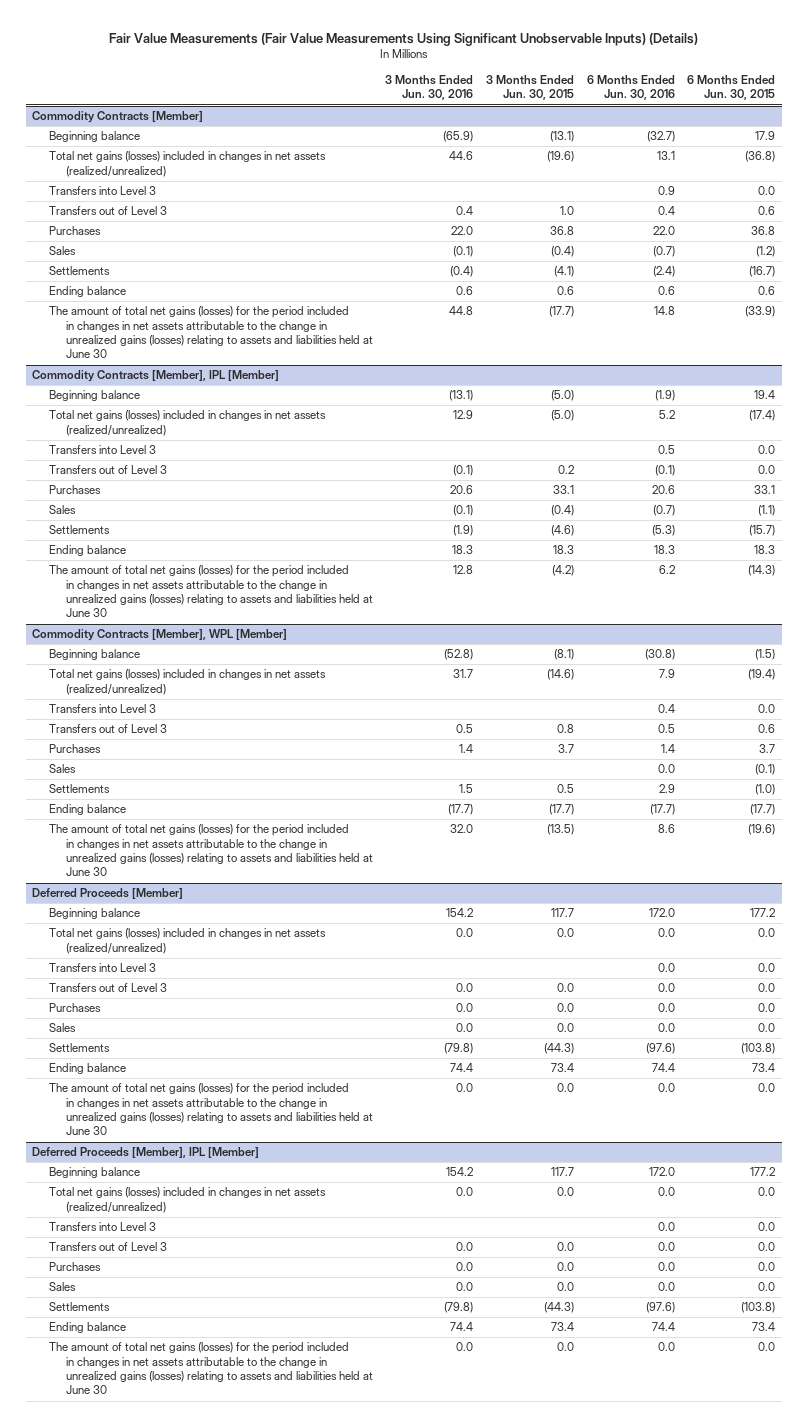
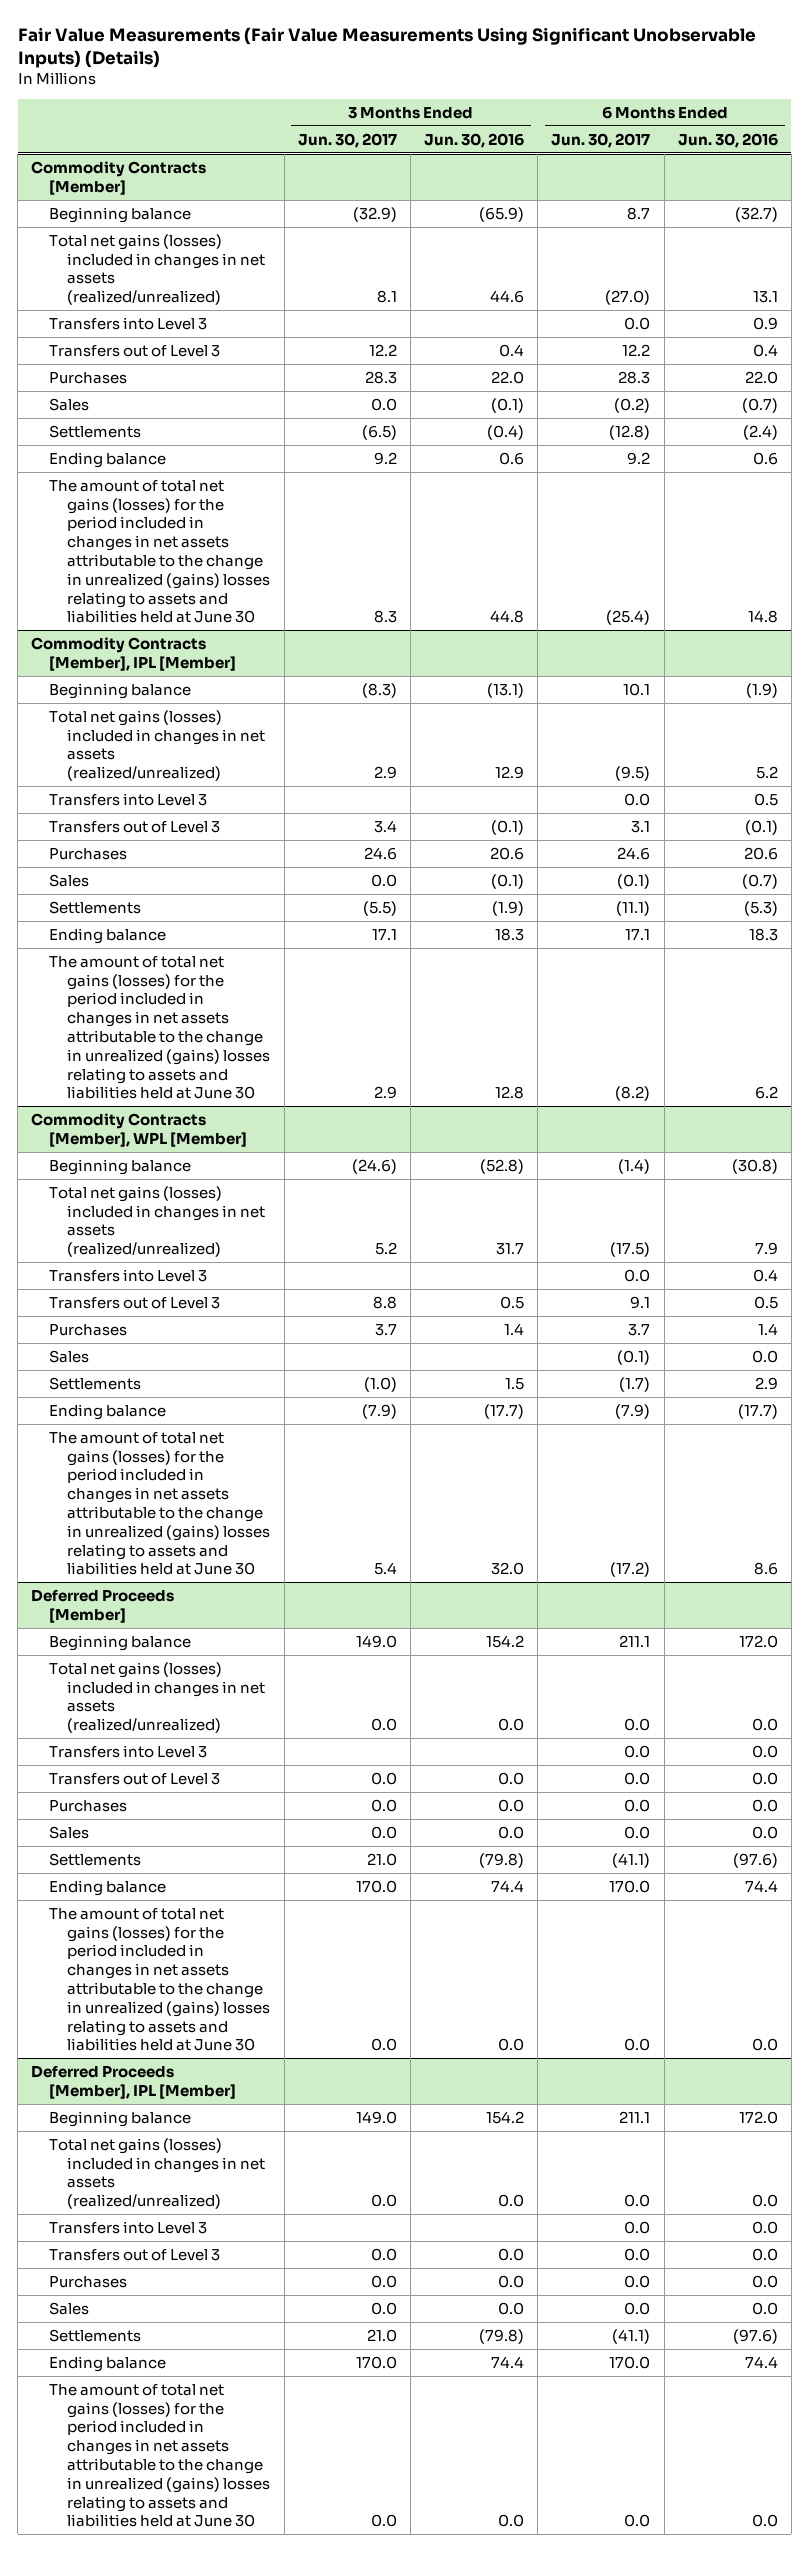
[485,75,574,101] 3 Months Ended Jun. 30, 2015 -> none
[687,75,776,101] 6 Months Ended Jun. 30, 2015 -> none
none -> [297,132,397,148] Jun. 30, 2017
none -> [551,132,651,148] Jun. 30, 2017
[48,306,373,359] The amount of total net gains (losses) for the period included in changes in net assets attributable to the change in unrealized gains (losses) relating to assets and liabilities held at June 30 -> [49,479,271,624] The amount of total net gains (losses) for the period included in changes in net assets attributable to the change in unrealized (gains) losses relating to assets and liabilities held at June 30
[48,565,373,618] The amount of total net gains (losses) for the period included in changes in net assets attributable to the change in unrealized gains (losses) relating to assets and liabilities held at June 30 -> [49,955,271,1100] The amount of total net gains (losses) for the period included in changes in net assets attributable to the change in unrealized (gains) losses relating to assets and liabilities held at June 30
[48,824,373,877] The amount of total net gains (losses) for the period included in changes in net assets attributable to the change in unrealized gains (losses) relating to assets and liabilities held at June 30 -> [49,1431,271,1576] The amount of total net gains (losses) for the period included in changes in net assets attributable to the change in unrealized (gains) losses relating to assets and liabilities held at June 30
[48,1083,373,1136] The amount of total net gains (losses) for the period included in changes in net assets attributable to the change in unrealized gains (losses) relating to assets and liabilities held at June 30 -> [49,1907,271,2052] The amount of total net gains (losses) for the period included in changes in net assets attributable to the change in unrealized (gains) losses relating to assets and liabilities held at June 30
[48,1342,373,1395] The amount of total net gains (losses) for the period included in changes in net assets attributable to the change in unrealized gains (losses) relating to assets and liabilities held at June 30 -> [49,2383,271,2528] The amount of total net gains (losses) for the period included in changes in net assets attributable to the change in unrealized (gains) losses relating to assets and liabilities held at June 30

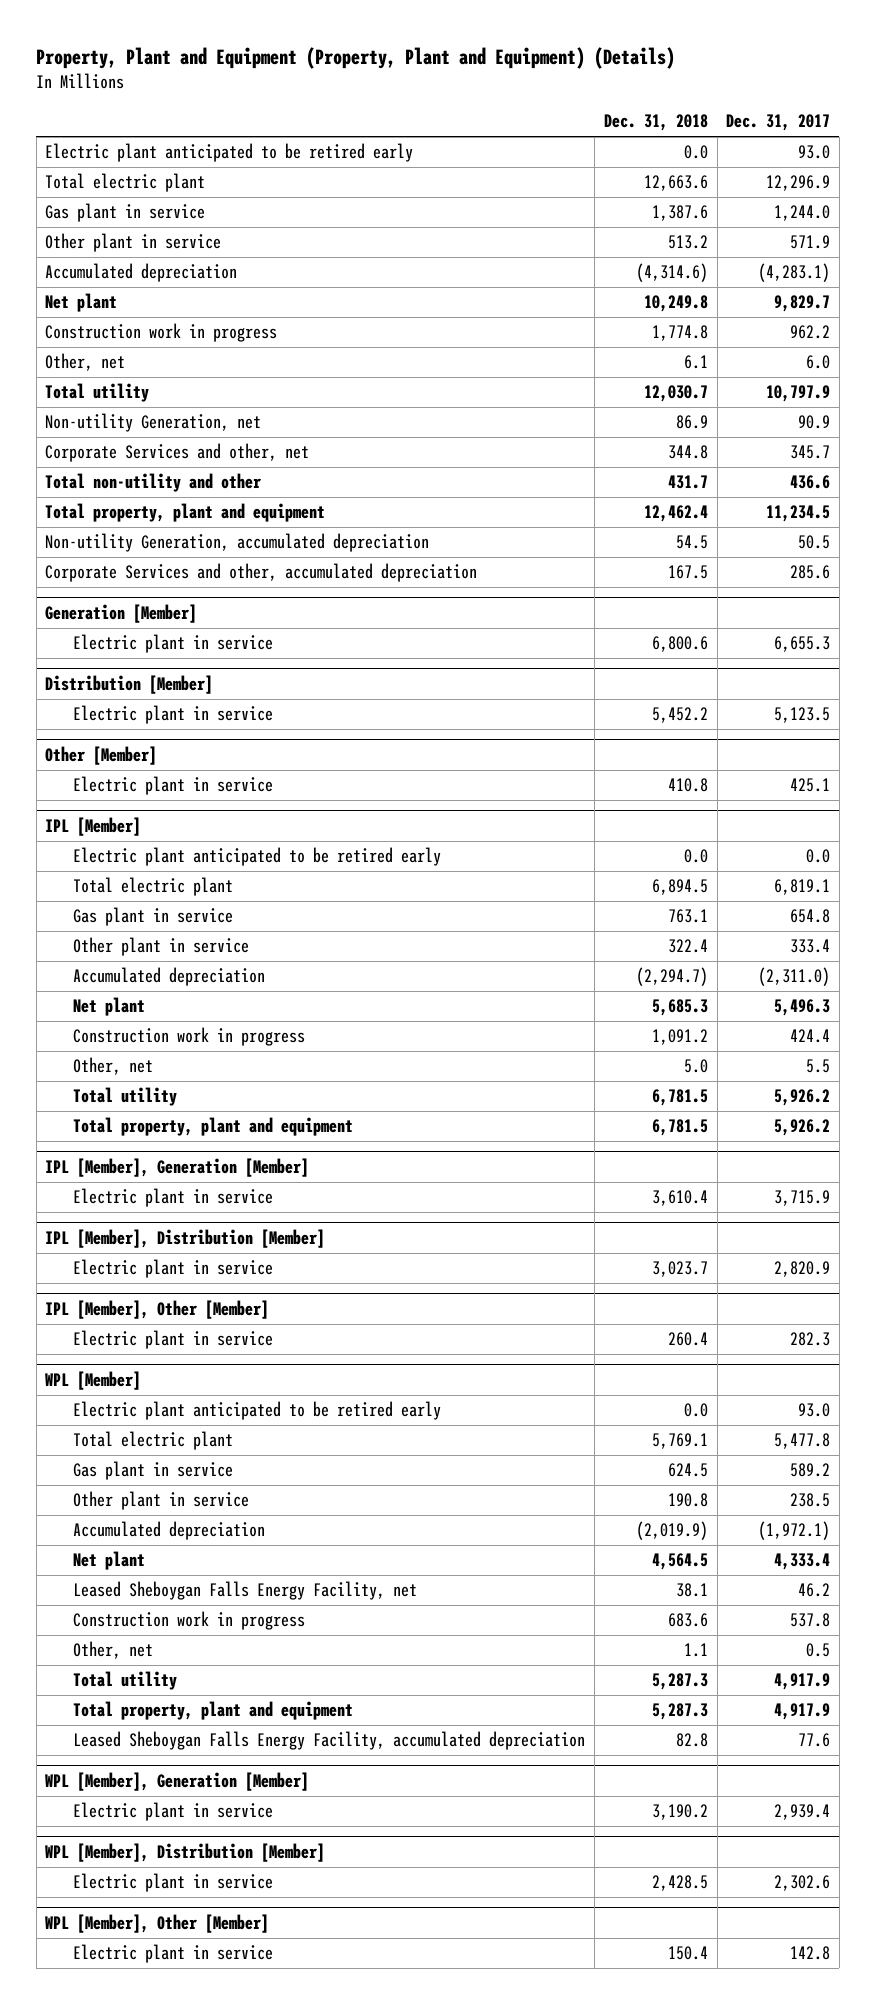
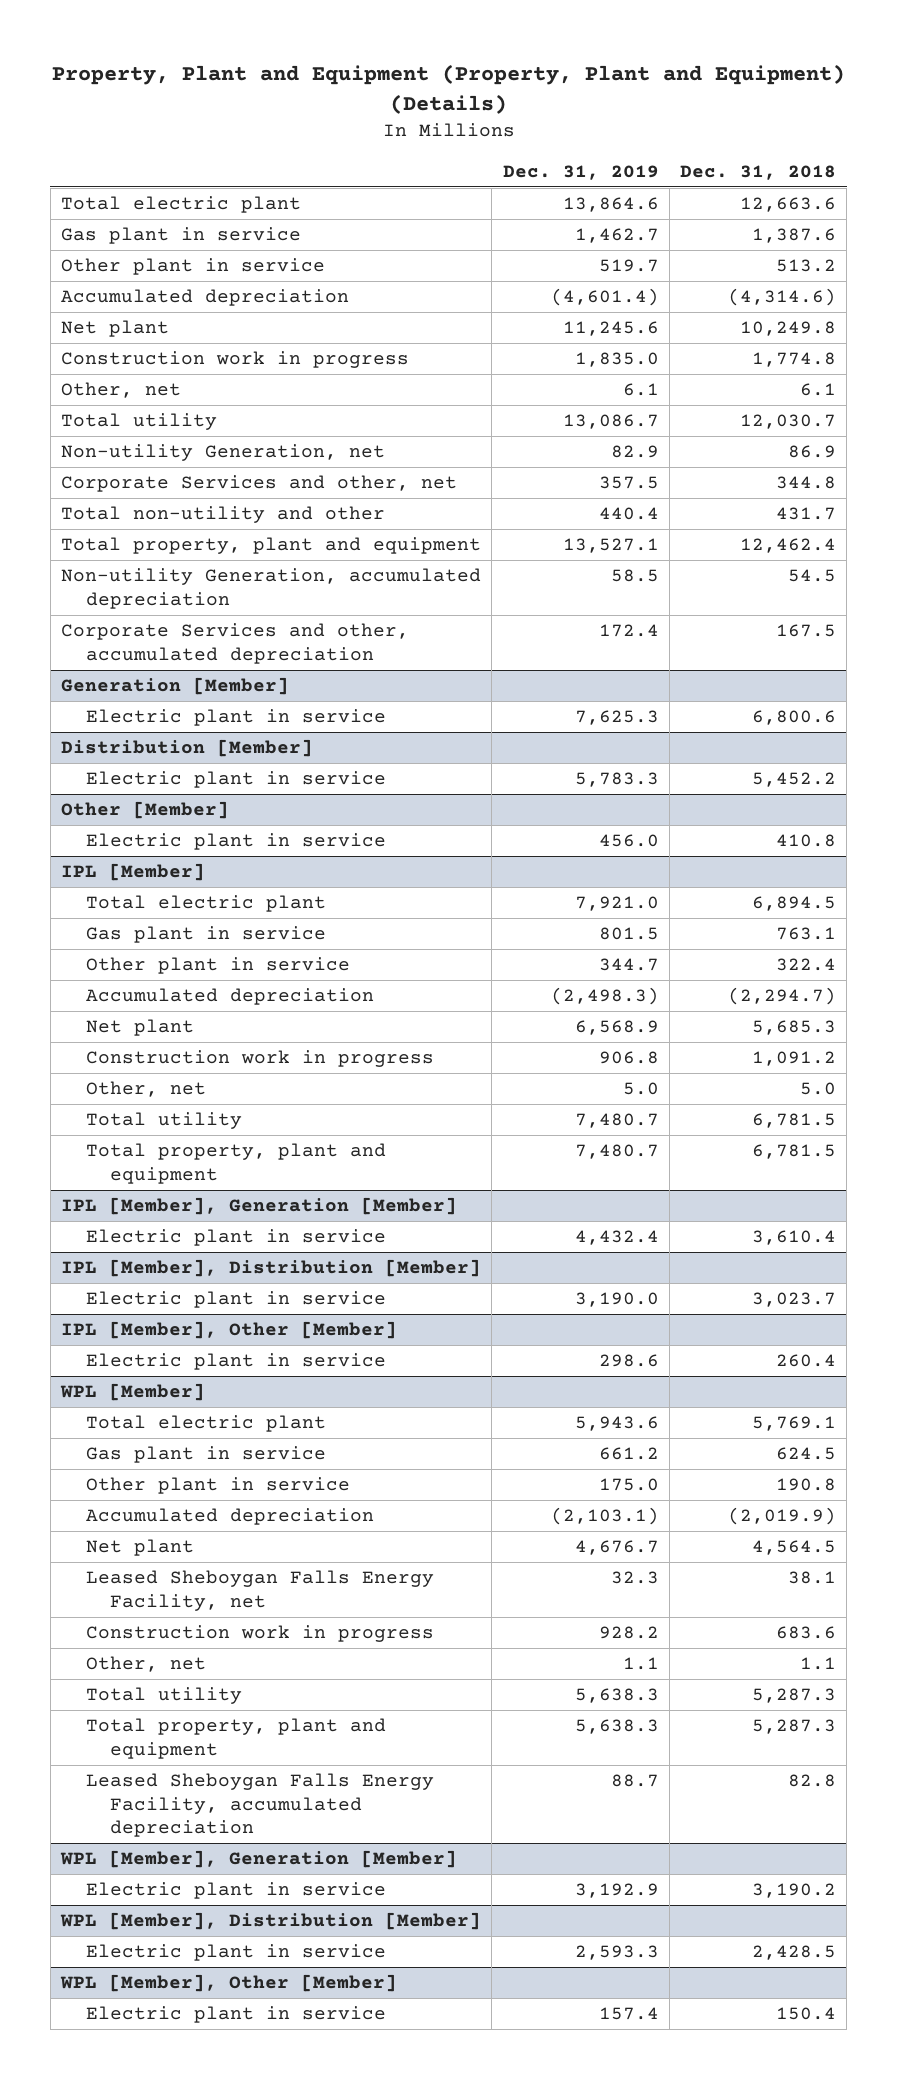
[726,114,831,132] Dec. 31, 2017 -> none
none -> [502,164,659,180] Dec. 31, 2019
[45,143,414,163] Electric plant anticipated to be retired early -> none
[73,847,442,867] Electric plant anticipated to be retired early -> none
[73,1401,442,1421] Electric plant anticipated to be retired early -> none

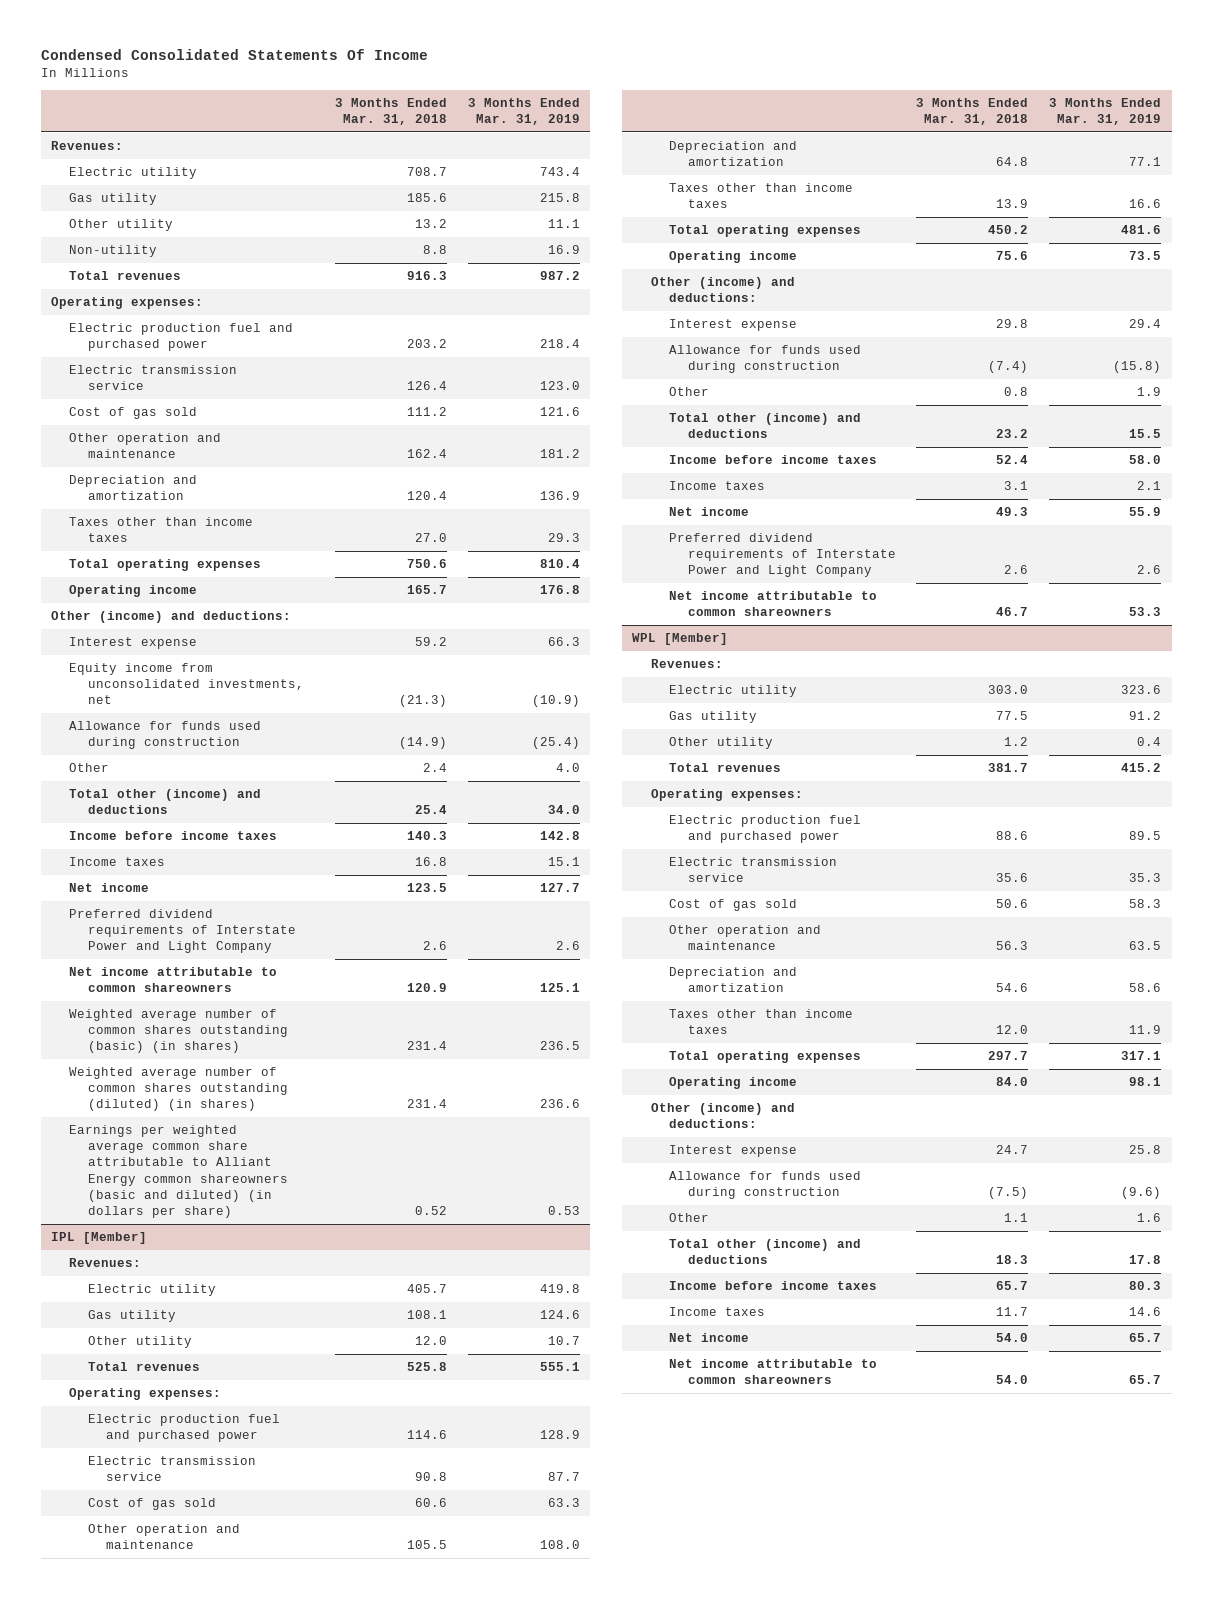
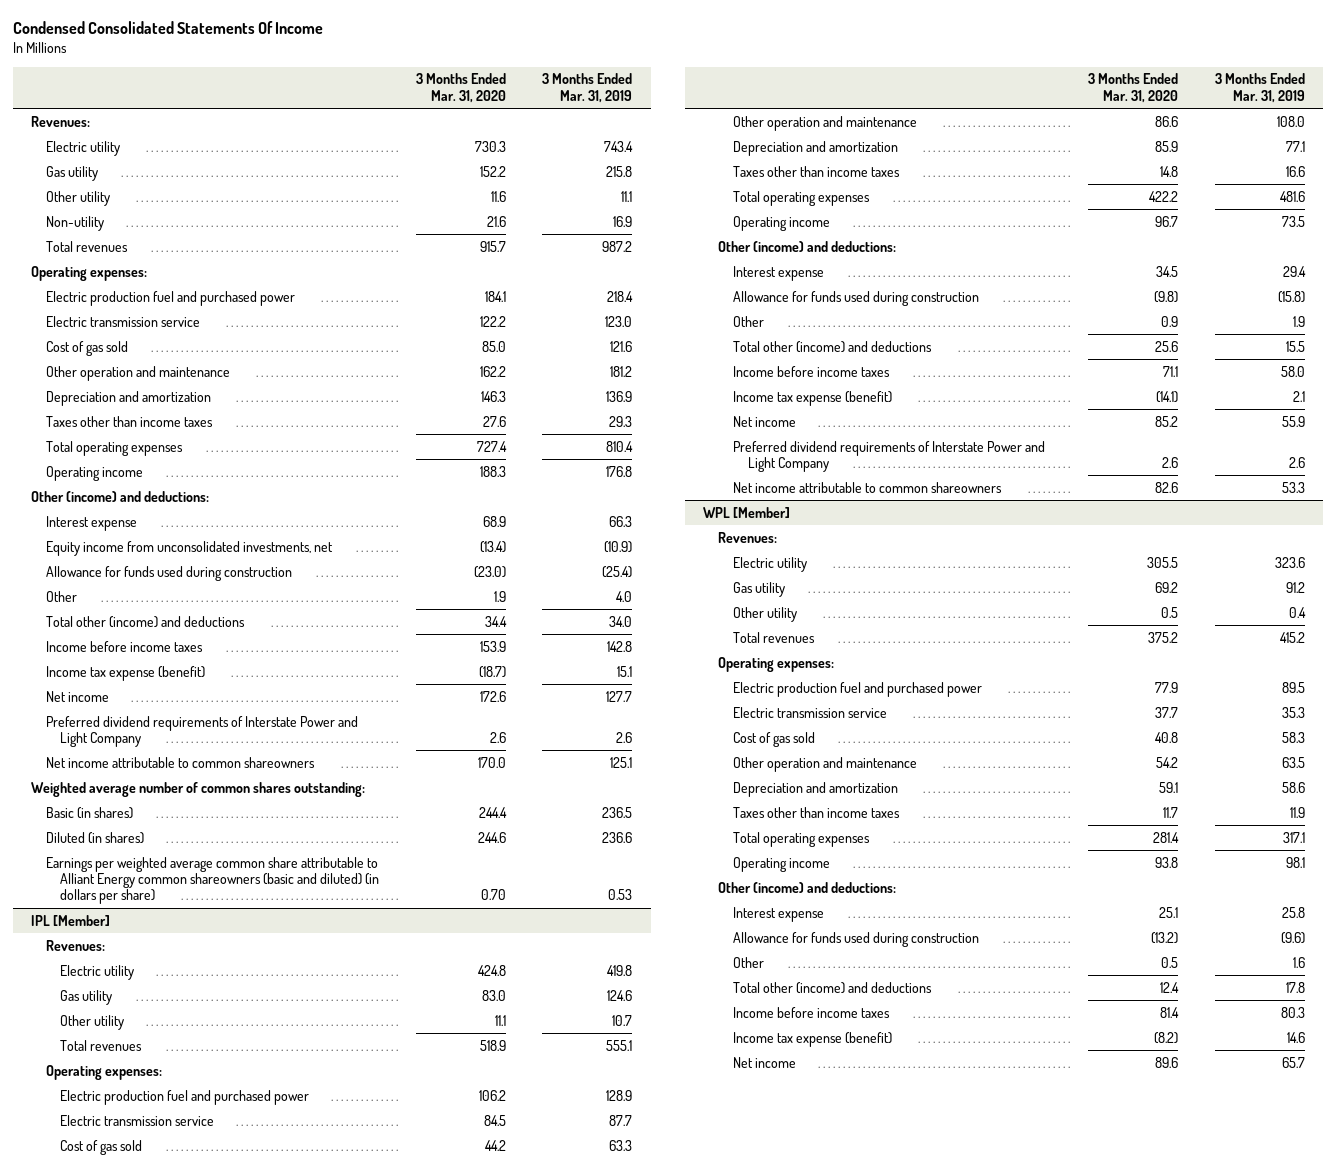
[335,97,448,125] 3 Months Ended Mar. 31, 2018 -> none
none -> [415,73,506,103] 3 Months Ended Mar. 31, 2020
[69,857,166,867] Income taxes -> [45,665,205,681] Income tax expense (benefit)
none -> [31,781,366,797] Weighted average number of common shares outstanding:
[69,1009,288,1054] Weighted average number of common shares outstanding (basic) (in shares) -> [45,806,133,819] Basic (in shares)
[69,1067,288,1112] Weighted average number of common shares outstanding (diluted) (in shares) -> [45,831,144,844] Diluted (in shares)
[669,481,766,491] Income taxes -> [732,390,892,406] Income tax expense (benefit)
[669,1307,766,1317] Income taxes -> [732,1031,892,1047] Income tax expense (benefit)
[669,1359,878,1385] Net income attributable to common shareowners -> none

